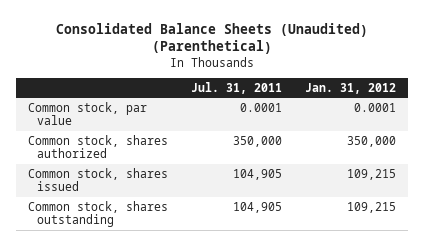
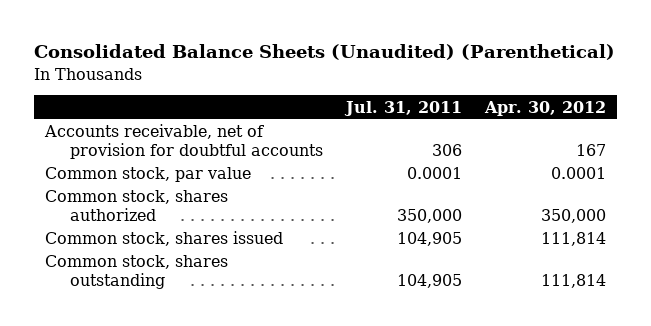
[305,82,397,94] Jan. 31, 2012 -> none
none -> [483,100,606,116] Apr. 30, 2012
none -> [44,124,324,160] Accounts receivable, net of provision for doubtful accounts

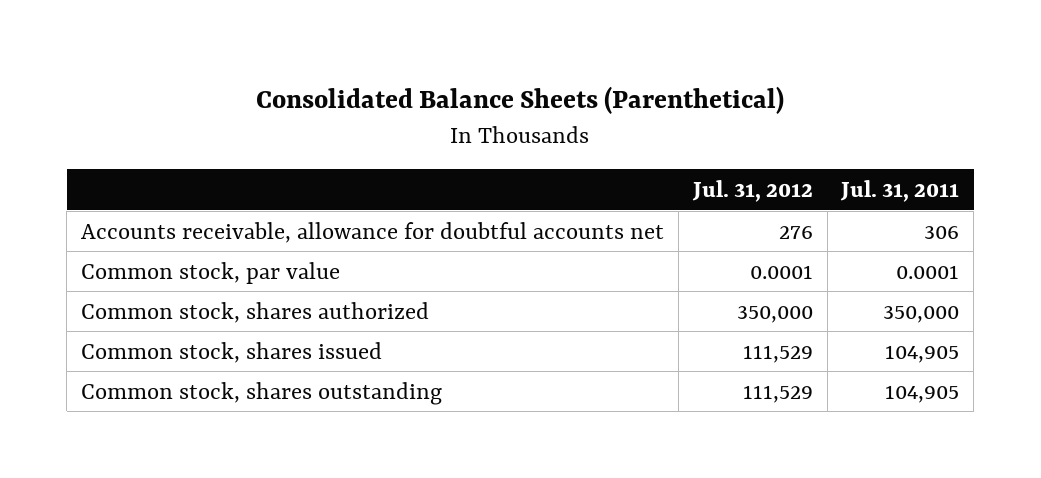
[34,44,616,61] Consolidated Balance Sheets (Unaudited) (Parenthetical) -> [256,85,785,114] Consolidated Balance Sheets (Parenthetical)
[483,100,606,116] Apr. 30, 2012 -> none
none -> [691,179,813,202] Jul. 31, 2012
[44,124,324,160] Accounts receivable, net of provision for doubtful accounts -> [81,221,665,243] Accounts receivable, allowance for doubtful accounts net

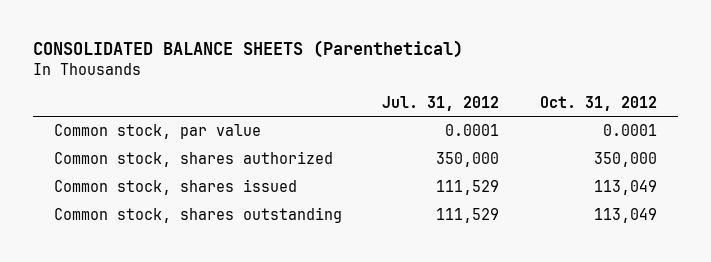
[256,85,785,114] Consolidated Balance Sheets (Parenthetical) -> [33,40,464,59] CONSOLIDATED BALANCE SHEETS (Parenthetical)
[840,179,960,202] Jul. 31, 2011 -> none
none -> [540,95,658,111] Oct. 31, 2012
[81,221,665,243] Accounts receivable, allowance for doubtful accounts net -> none

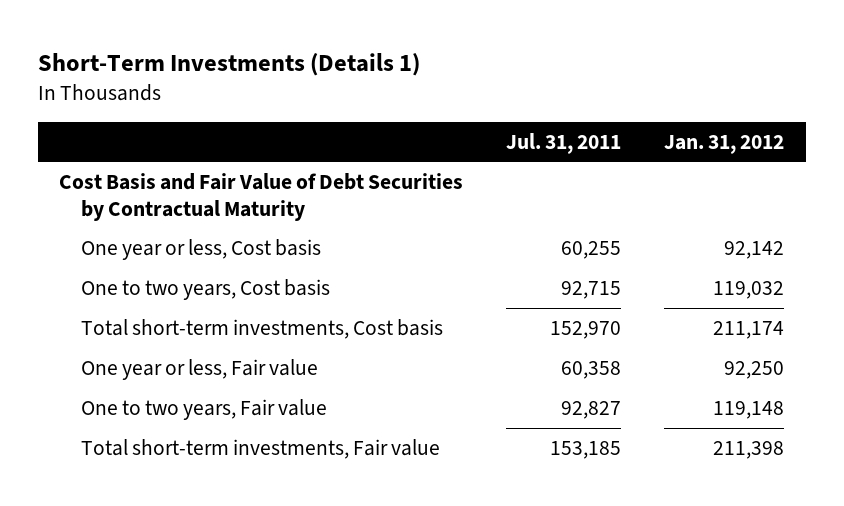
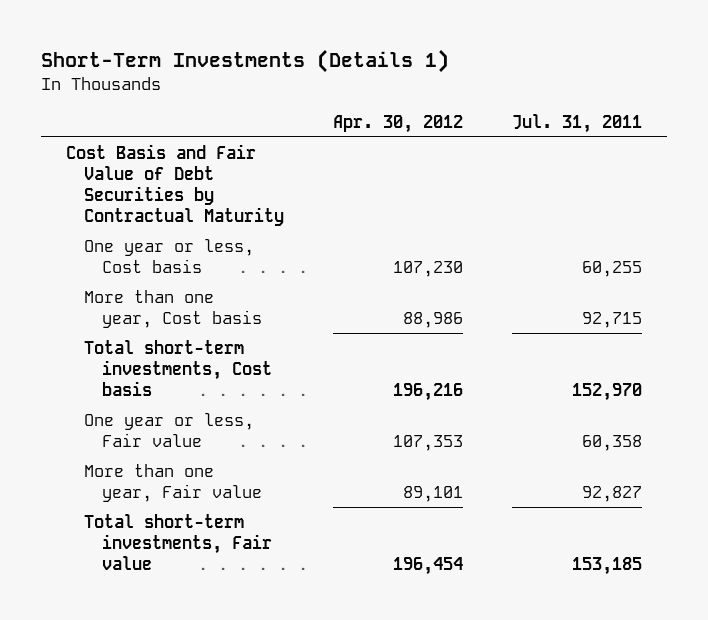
[664,134,785,154] Jan. 31, 2012 -> none
none -> [333,114,464,133] Apr. 30, 2012
[80,278,330,300] One to two years, Cost basis -> [83,290,262,328] More than one year, Cost basis
[80,398,327,420] One to two years, Fair value -> [83,464,262,502] More than one year, Fair value

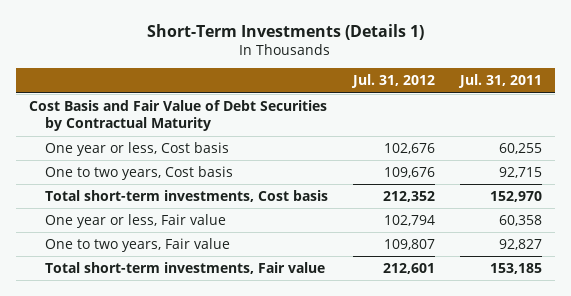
[333,114,464,133] Apr. 30, 2012 -> none
none -> [351,74,436,89] Jul. 31, 2012
[83,290,262,328] More than one year, Cost basis -> [45,165,234,180] One to two years, Cost basis
[83,464,262,502] More than one year, Fair value -> [45,237,231,252] One to two years, Fair value

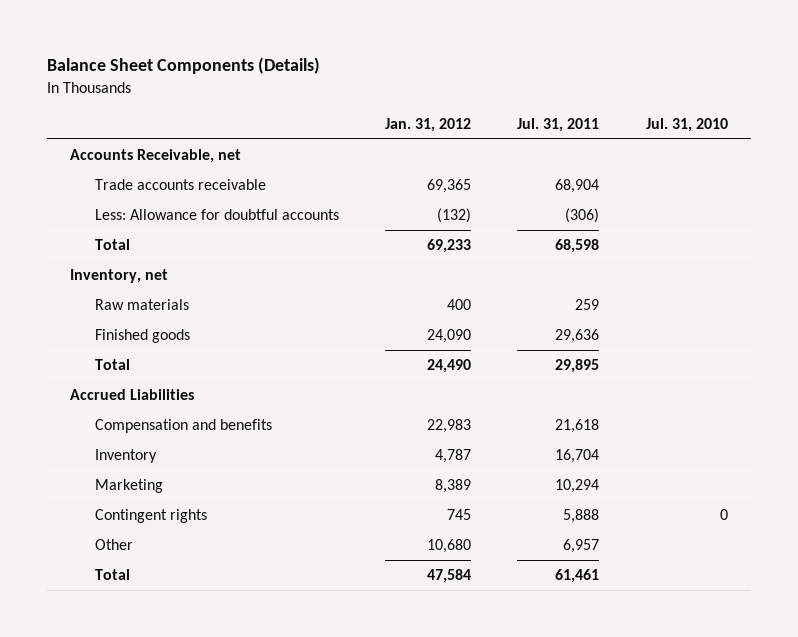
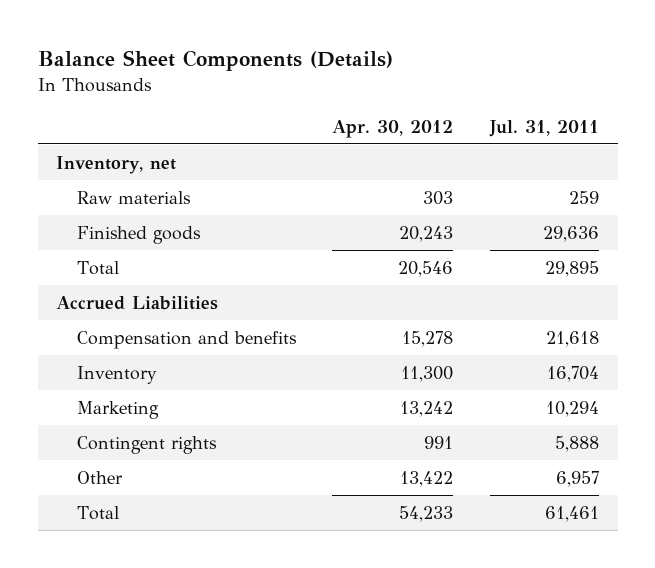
[385,117,472,132] Jan. 31, 2012 -> none
[645,117,728,132] Jul. 31, 2010 -> none
none -> [332,119,454,138] Apr. 30, 2012
[70,149,242,164] Accounts Receivable, net -> none
[94,179,266,191] Trade accounts receivable -> none
[94,209,339,221] Less: Allowance for doubtful accounts -> none
[94,239,130,251] Total -> none

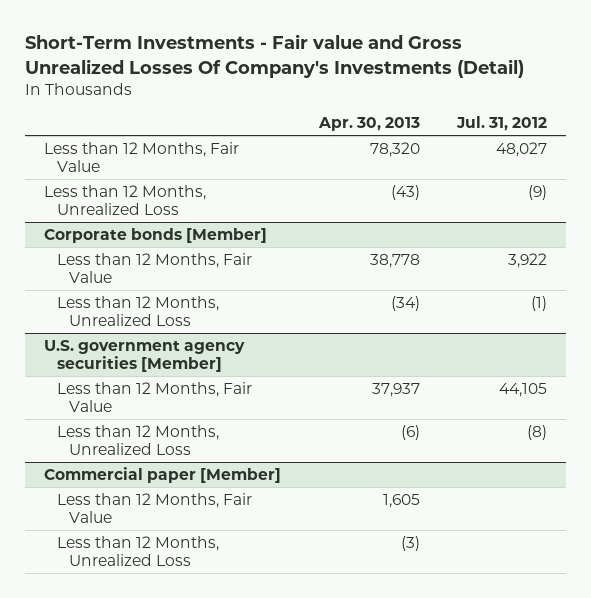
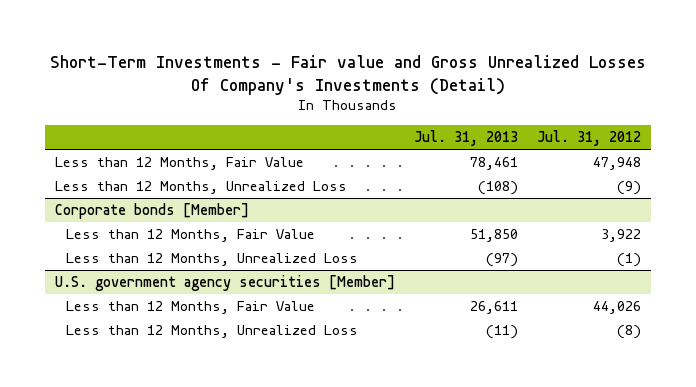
[317,117,420,132] Apr. 30, 2013 -> none
none -> [413,130,518,147] Jul. 31, 2013
[496,141,548,157] 48,027 -> [593,157,642,171] 47,948
[499,382,548,397] 44,105 -> [593,301,642,315] 44,026
[43,466,281,483] Commercial paper [Member] -> none
[56,492,252,524] Less than 12 Months, Fair Value -> none
[56,535,219,567] Less than 12 Months, Unrealized Loss -> none

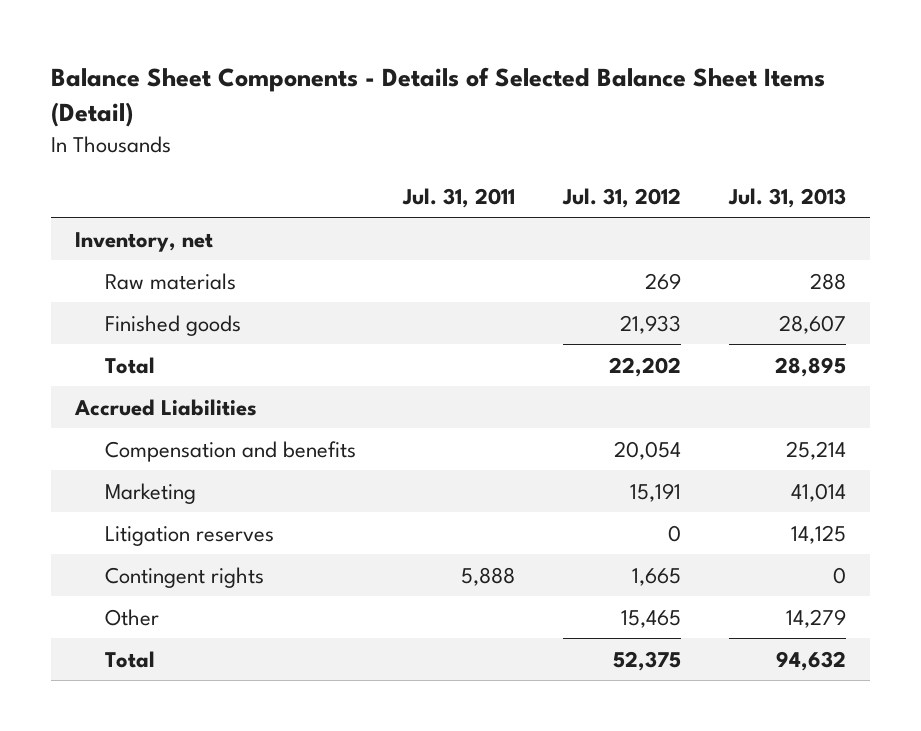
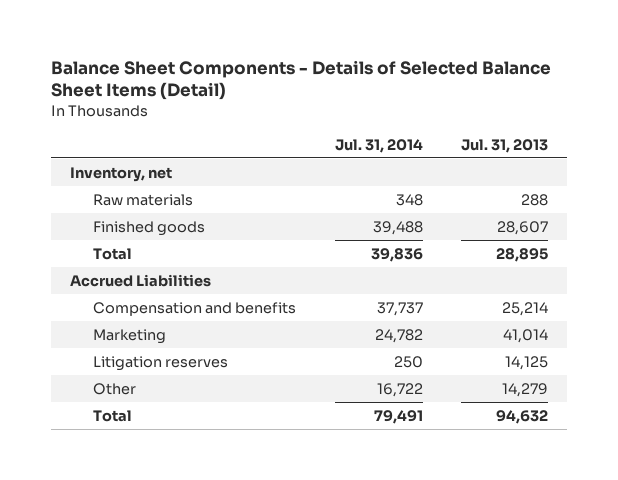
[402,187,516,208] Jul. 31, 2011 -> none
[562,187,682,208] Jul. 31, 2012 -> none
none -> [334,138,423,153] Jul. 31, 2014
[104,566,264,588] Contingent rights -> none

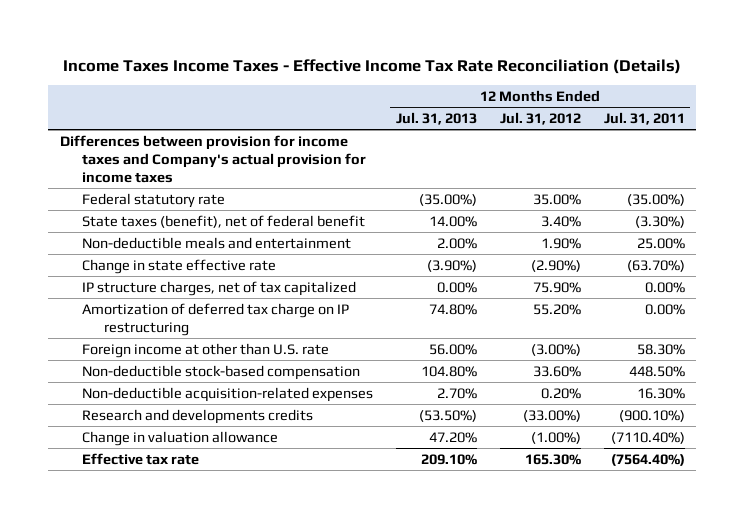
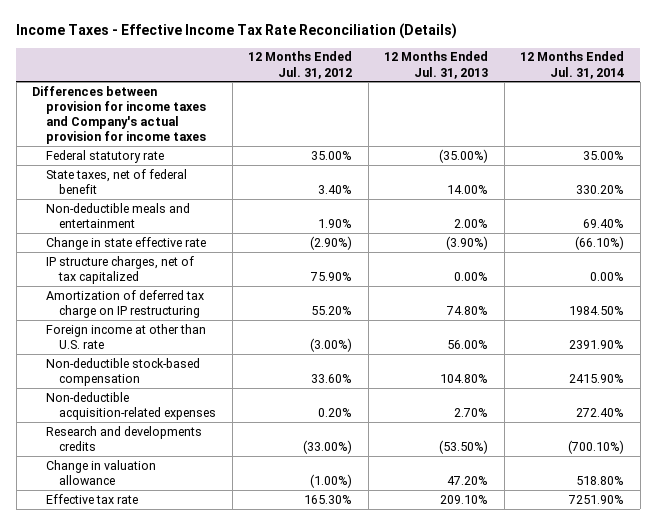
[63,58,682,74] Income Taxes Income Taxes - Effective Income Tax Rate Reconciliation (Details) -> [16,23,458,40] Income Taxes - Effective Income Tax Rate Reconciliation (Details)
[603,111,685,125] Jul. 31, 2011 -> none
none -> [520,51,625,79] 12 Months Ended Jul. 31, 2014
[81,214,365,228] State taxes (benefit), net of federal benefit -> [45,168,187,194] State taxes, net of federal benefit

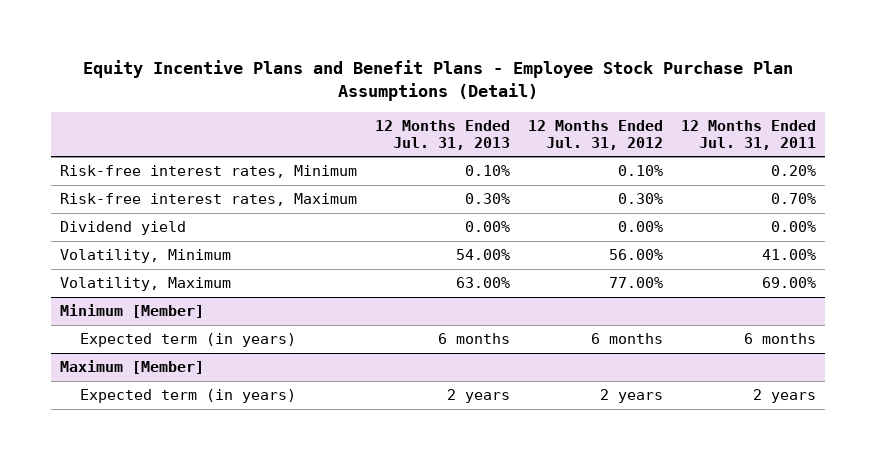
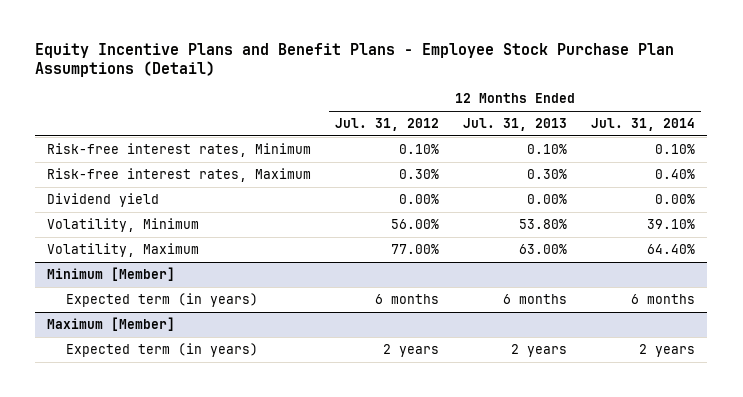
[680,119,816,150] 12 Months Ended Jul. 31, 2011 -> none
none -> [591,118,696,132] Jul. 31, 2014
[455,249,510,261] 54.00% -> [519,218,568,229] 53.80%

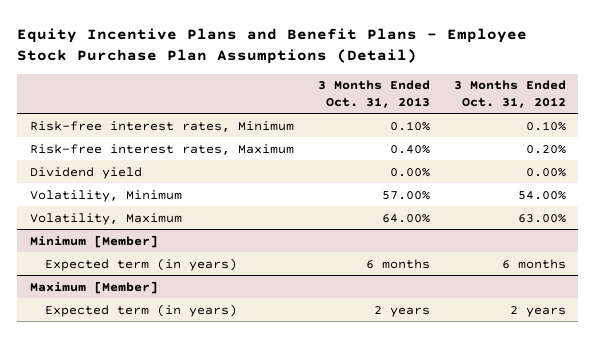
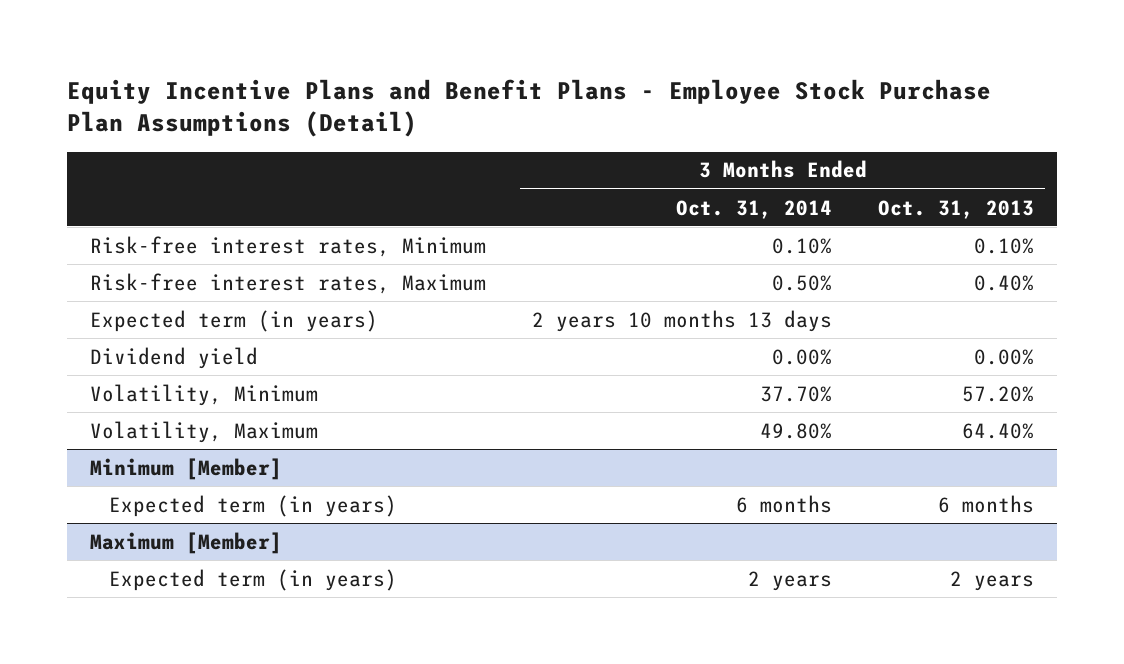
[453,80,566,108] 3 Months Ended Oct. 31, 2012 -> none
none -> [675,199,832,219] Oct. 31, 2014
none -> [89,309,378,332] Expected term (in years)
[381,190,430,200] 57.00% -> [961,385,1034,402] 57.20%
[381,213,430,223] 64.00% -> [961,422,1034,439] 64.40%

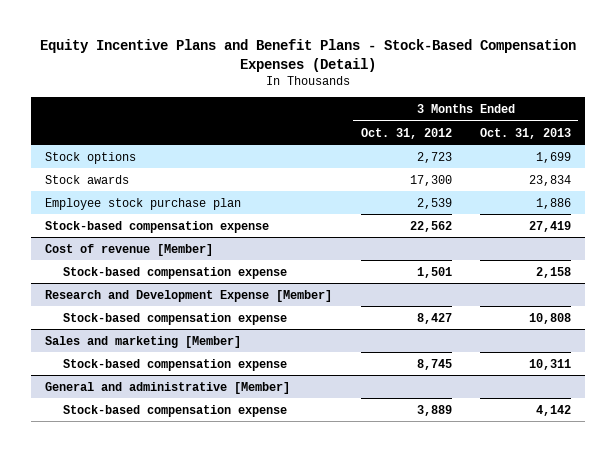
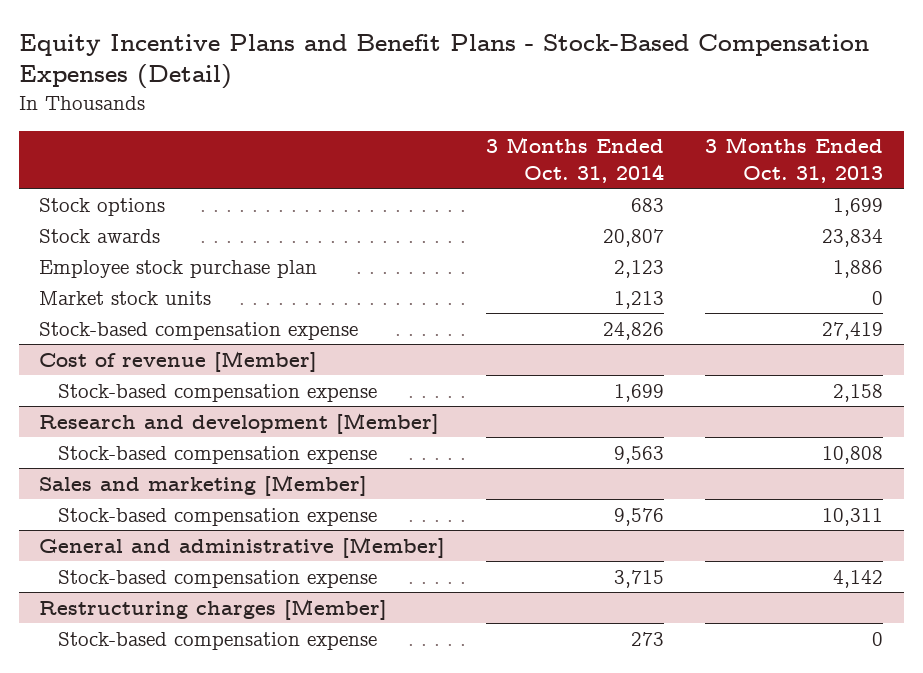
[360,127,452,139] Oct. 31, 2012 -> none
none -> [486,137,665,183] 3 Months Ended Oct. 31, 2014
none -> [39,290,212,305] Market stock units
[45,289,333,302] Research and Development Expense [Member] -> [39,412,440,434] Research and development [Member]
none -> [39,598,388,620] Restructuring charges [Member]
none -> [58,631,378,650] Stock-based compensation expense

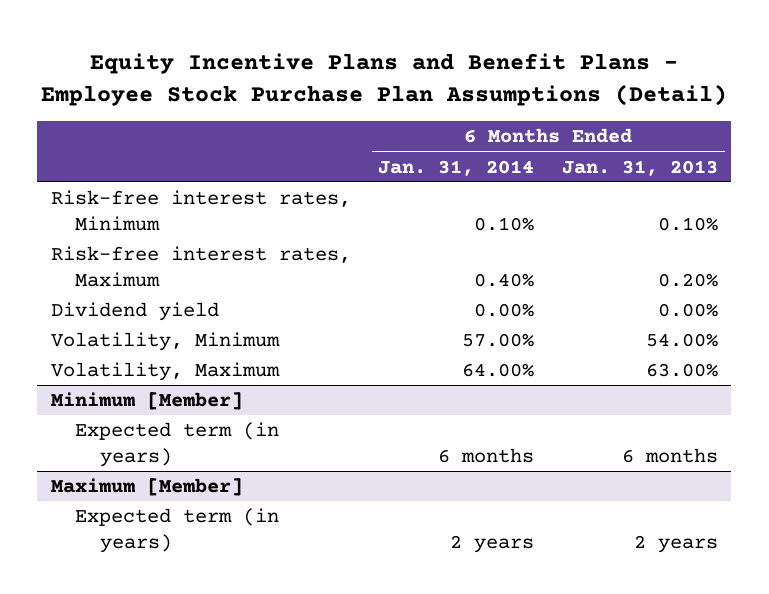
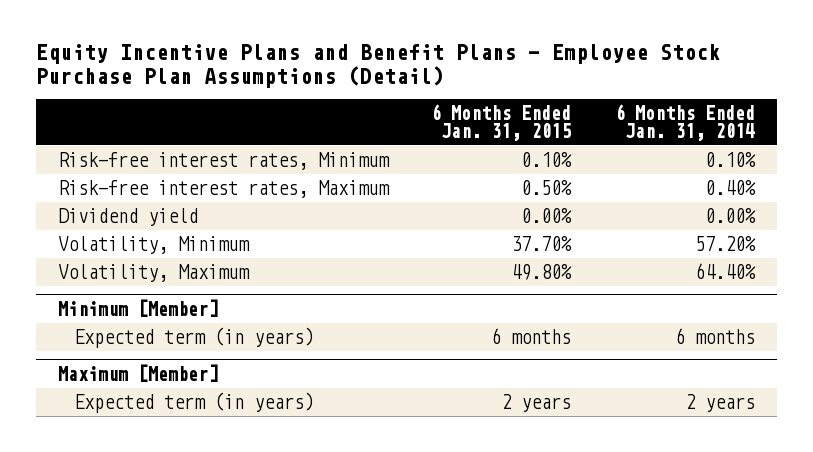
[561,159,718,176] Jan. 31, 2013 -> none
none -> [431,104,572,142] 6 Months Ended Jan. 31, 2015
[462,333,535,348] 57.00% -> [694,235,756,251] 57.20%
[462,363,535,378] 64.00% -> [694,262,756,279] 64.40%

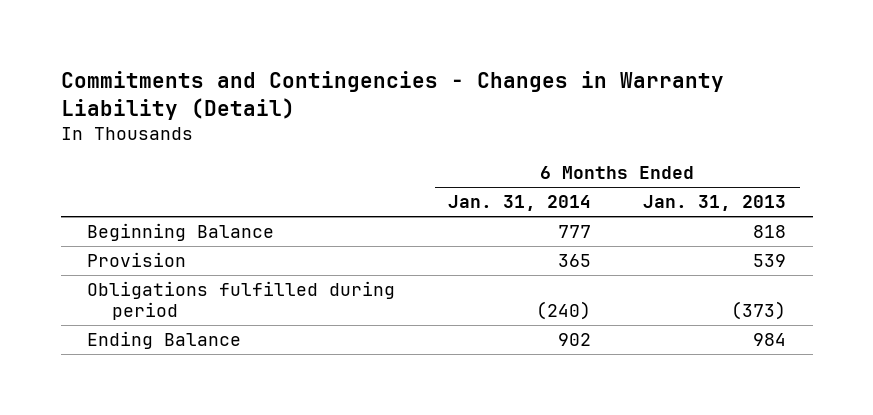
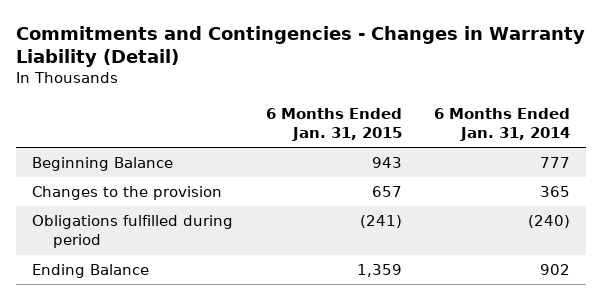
[643,195,787,212] Jan. 31, 2013 -> none
none -> [265,107,402,141] 6 Months Ended Jan. 31, 2015
[87,252,187,268] Provision -> [32,186,223,201] Changes to the provision

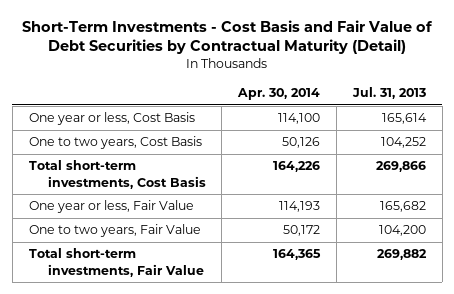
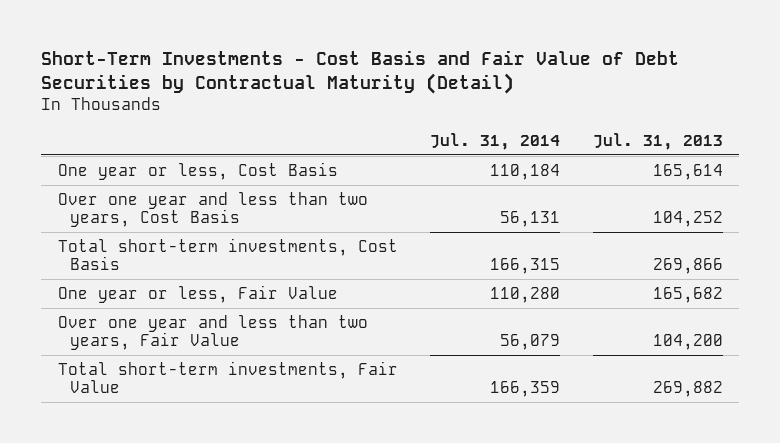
[237,88,321,101] Apr. 30, 2014 -> none
none -> [430,132,561,150] Jul. 31, 2014
[28,136,202,150] One to two years, Cost Basis -> [57,191,368,228] Over one year and less than two years, Cost Basis
[28,224,201,238] One to two years, Fair Value -> [57,314,368,351] Over one year and less than two years, Fair Value

